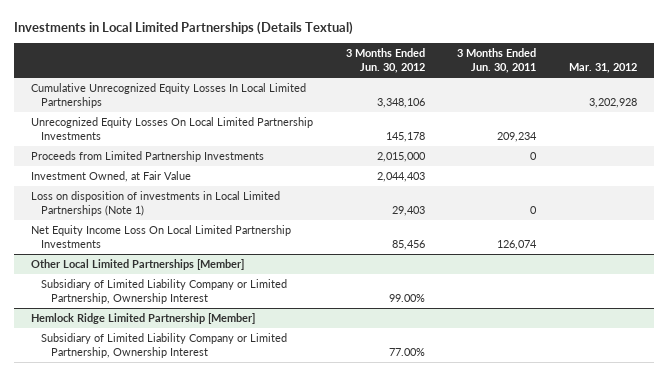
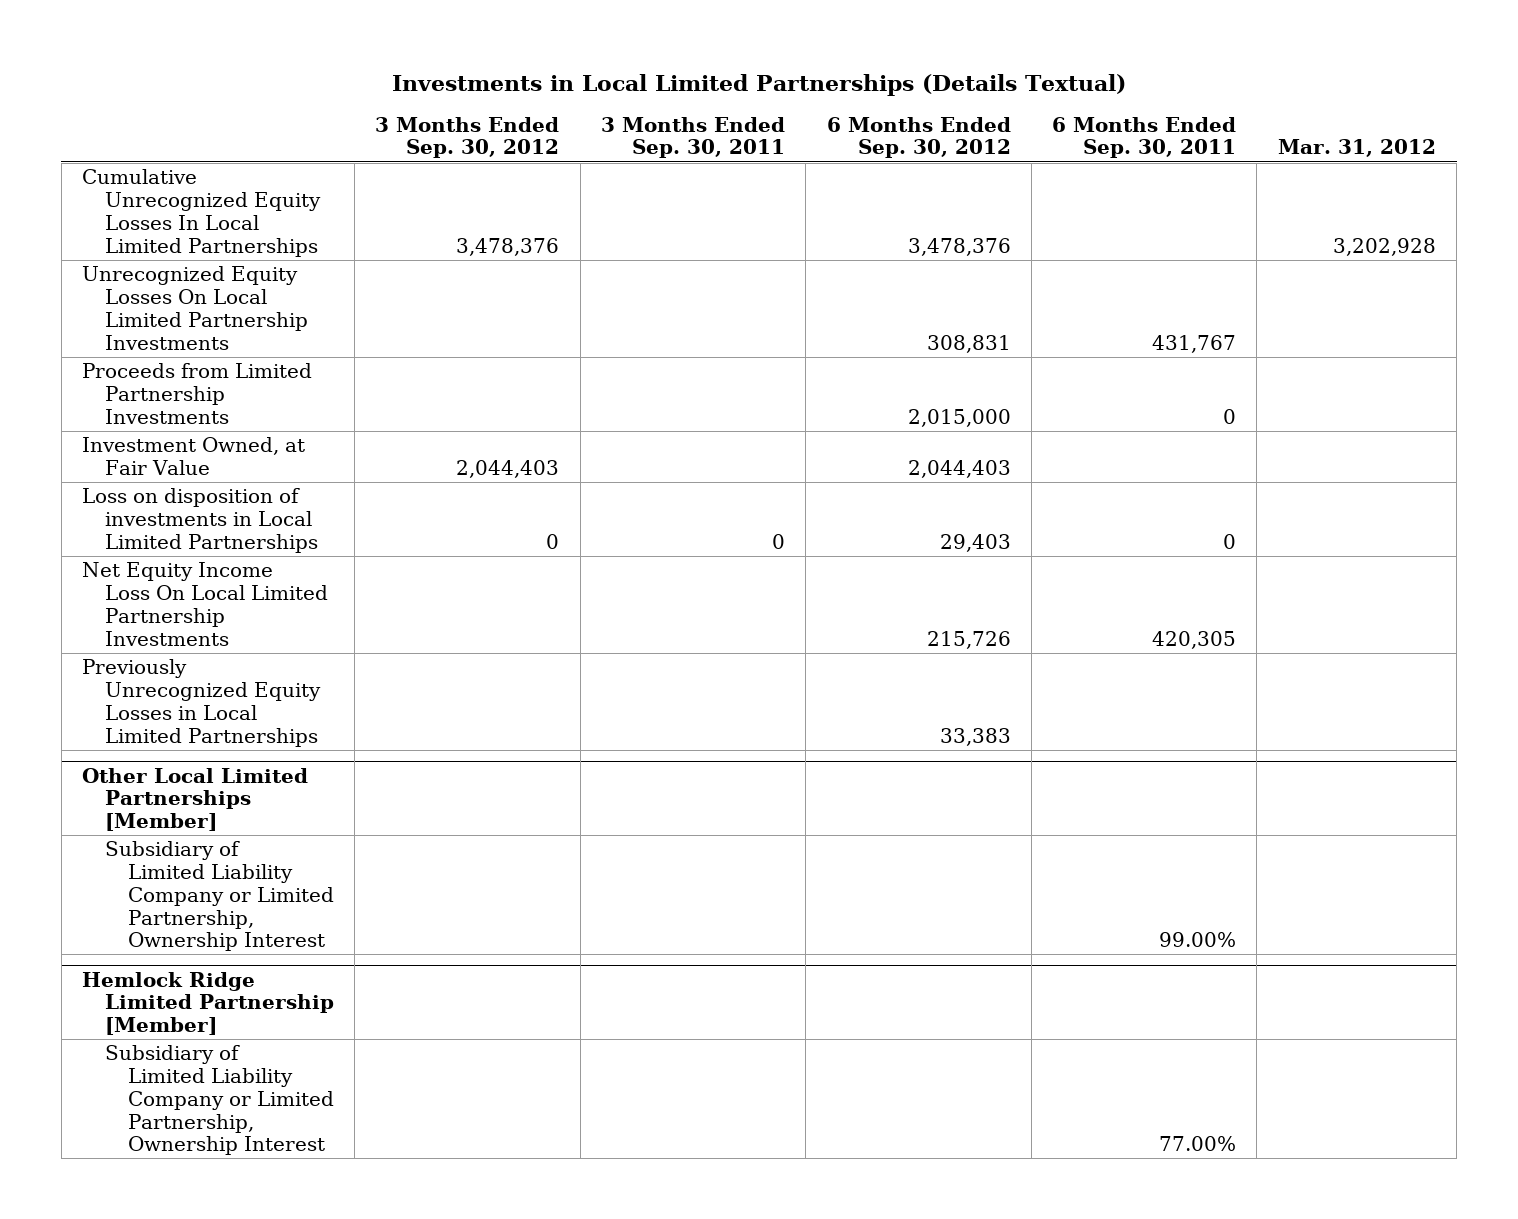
[345,48,425,74] 3 Months Ended Jun. 30, 2012 -> none
[457,48,537,74] 3 Months Ended Jun. 30, 2011 -> none
none -> [375,116,560,159] 3 Months Ended Sep. 30, 2012
none -> [601,116,786,159] 3 Months Ended Sep. 30, 2011
none -> [826,116,1011,159] 6 Months Ended Sep. 30, 2012
none -> [1052,116,1237,159] 6 Months Ended Sep. 30, 2011
[30,191,280,217] Loss on disposition of investments in Local Limited Partnerships (Note 1) -> [81,488,318,553] Loss on disposition of investments in Local Limited Partnerships
none -> [81,659,321,747] Previously Unrecognized Equity Losses in Local Limited Partnerships

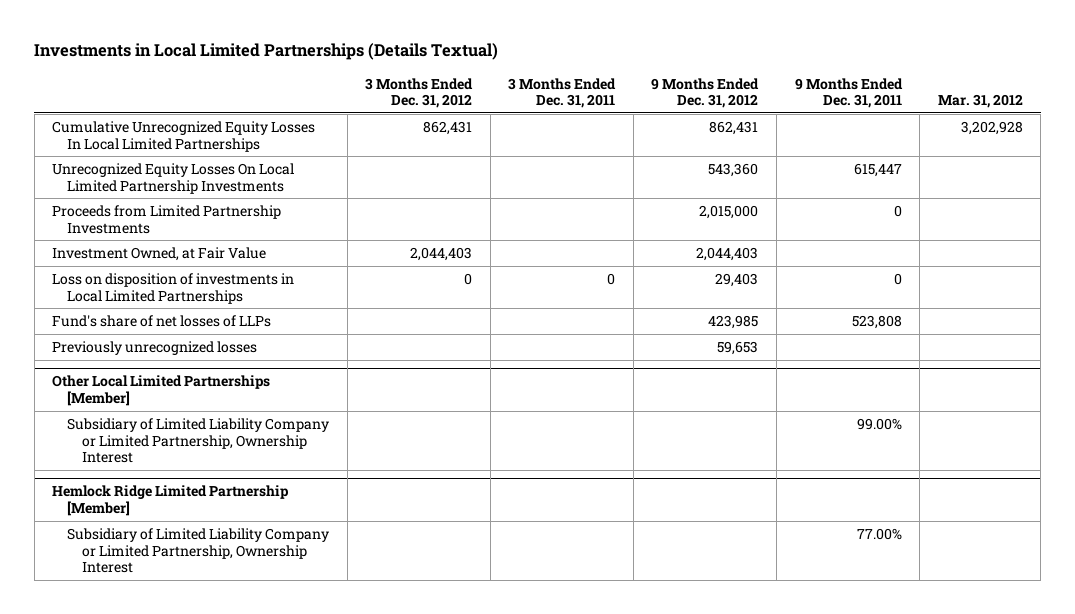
[375,116,560,159] 3 Months Ended Sep. 30, 2012 -> none
[601,116,786,159] 3 Months Ended Sep. 30, 2011 -> none
[826,116,1011,159] 6 Months Ended Sep. 30, 2012 -> none
[1052,116,1237,159] 6 Months Ended Sep. 30, 2011 -> none
none -> [365,77,474,109] 3 Months Ended Dec. 31, 2012
none -> [508,77,617,109] 3 Months Ended Dec. 31, 2011
none -> [651,77,760,109] 9 Months Ended Dec. 31, 2012
none -> [794,77,903,109] 9 Months Ended Dec. 31, 2011
[81,562,328,646] Net Equity Income Loss On Local Limited Partnership Investments -> [52,315,272,328] Fund's share of net losses of LLPs
[81,659,321,747] Previously Unrecognized Equity Losses in Local Limited Partnerships -> [52,341,258,356] Previously unrecognized losses

